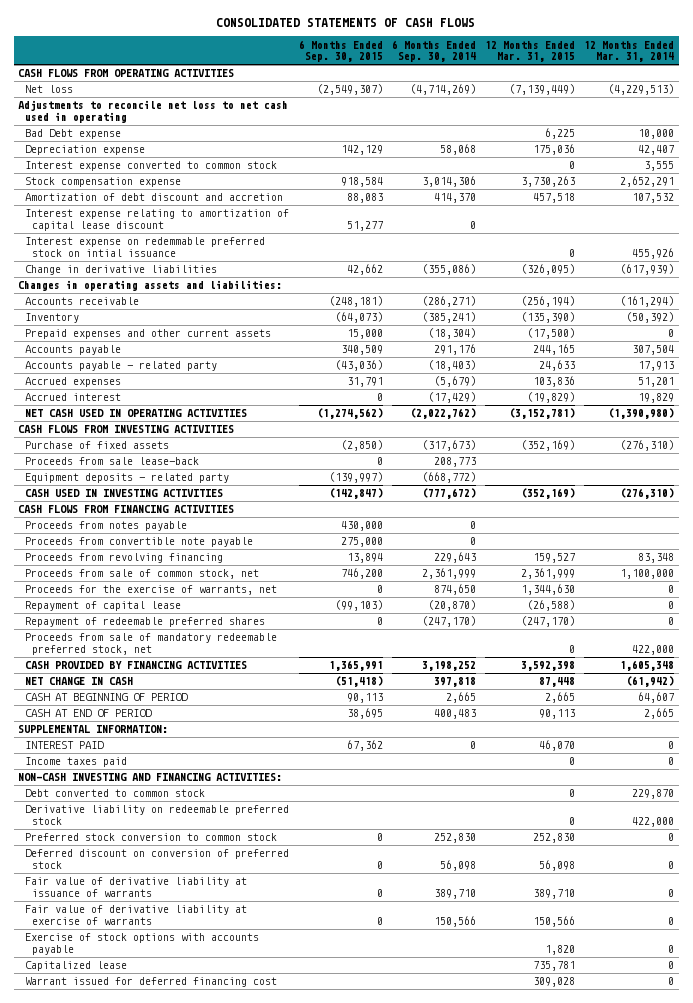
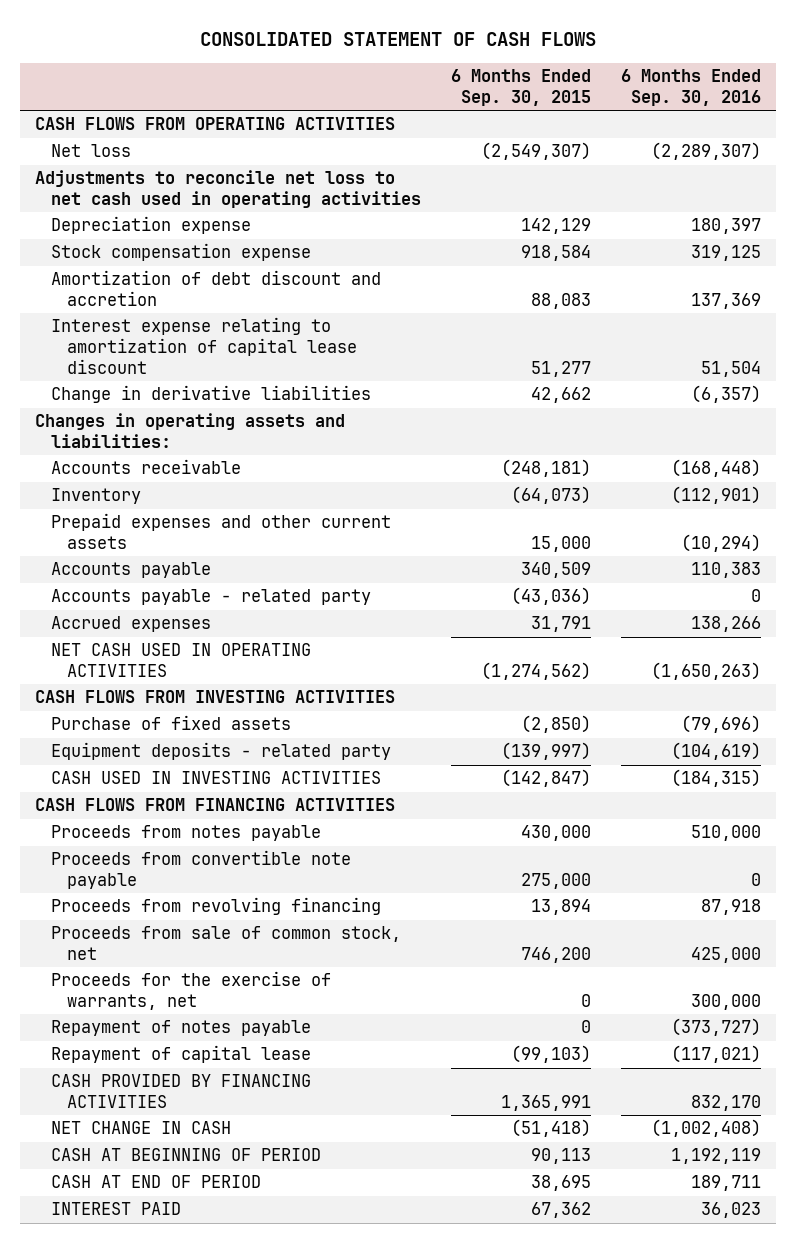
[216,18,476,28] CONSOLIDATED STATEMENTS OF CASH FLOWS -> [200,31,597,46] CONSOLIDATED STATEMENT OF CASH FLOWS
[391,39,476,62] 6 Months Ended Sep. 30, 2014 -> none
[485,40,576,62] 12 Months Ended Mar. 31, 2015 -> none
[584,40,675,62] 12 Months Ended Mar. 31, 2014 -> none
none -> [621,69,762,106] 6 Months Ended Sep. 30, 2016
[25,129,122,140] Bad Debt expense -> none
[18,100,289,123] Adjustments to reconcile net loss to net cash used in operating -> [35,170,421,209] Adjustments to reconcile net loss to net cash used in operating activities
[25,161,278,172] Interest expense converted to common stock -> none
[25,237,266,257] Interest expense on redemmable preferred stock on intial issuance -> none
[25,393,122,402] Accrued interest -> none
[25,457,200,466] Proceeds from sale lease-back -> none
none -> [50,1020,311,1037] Repayment of notes payable
[25,617,266,628] Repayment of redeemable preferred shares -> none
[25,633,278,655] Proceeds from sale of mandatory redeemable preferred stock, net -> none
[18,725,169,734] SUPPLEMENTAL INFORMATION: -> none
[25,757,128,768] Income taxes paid -> none
[18,773,283,782] NON-CASH INVESTING AND FINANCING ACTIVITIES: -> none
[25,789,206,798] Debt converted to common stock -> none
[25,805,290,825] Derivative liability on redeemable preferred stock -> none
[25,833,278,842] Preferred stock conversion to common stock -> none
[25,849,290,869] Deferred discount on conversion of preferred stock -> none
[25,877,248,897] Fair value of derivative liability at issuance of warrants -> none
[25,905,248,925] Fair value of derivative liability at exercise of warrants -> none
[25,933,260,955] Exercise of stock options with accounts payable -> none
[25,961,128,972] Capitalized lease -> none
[25,977,278,988] Warrant issued for deferred financing cost -> none

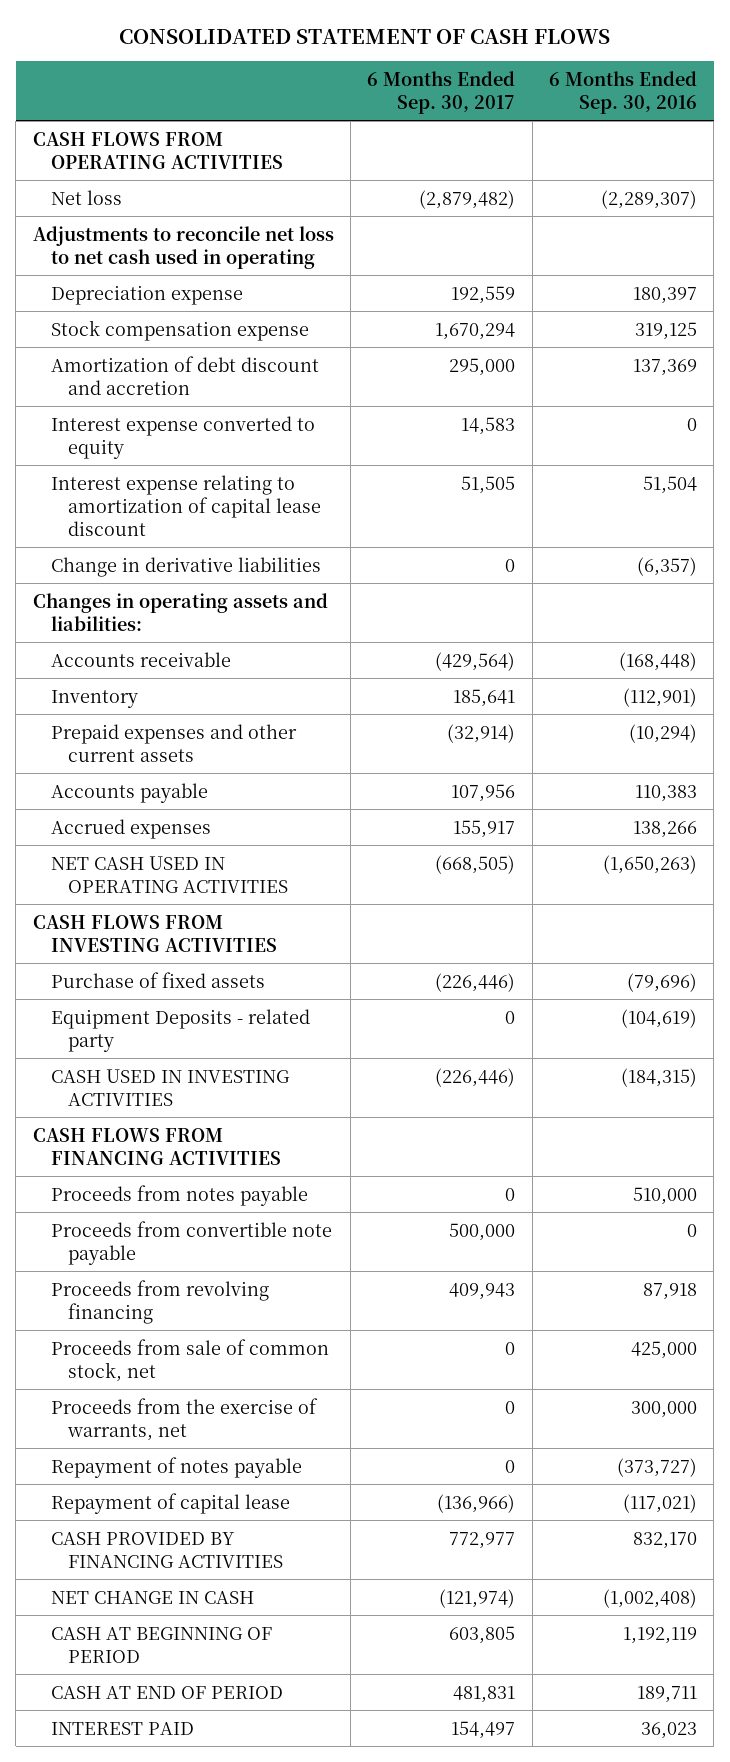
[451,69,592,106] 6 Months Ended Sep. 30, 2015 -> none
none -> [367,70,516,114] 6 Months Ended Sep. 30, 2017
[35,170,421,209] Adjustments to reconcile net loss to net cash used in operating activities -> [32,225,334,269] Adjustments to reconcile net loss to net cash used in operating
none -> [50,415,315,459] Interest expense converted to equity
[50,589,371,606] Accounts payable - related party -> none
[50,742,391,761] Equipment deposits - related party -> [50,1008,310,1052] Equipment Deposits - related party
[50,971,331,1011] Proceeds for the exercise of warrants, net -> [50,1397,318,1441] Proceeds from the exercise of warrants, net

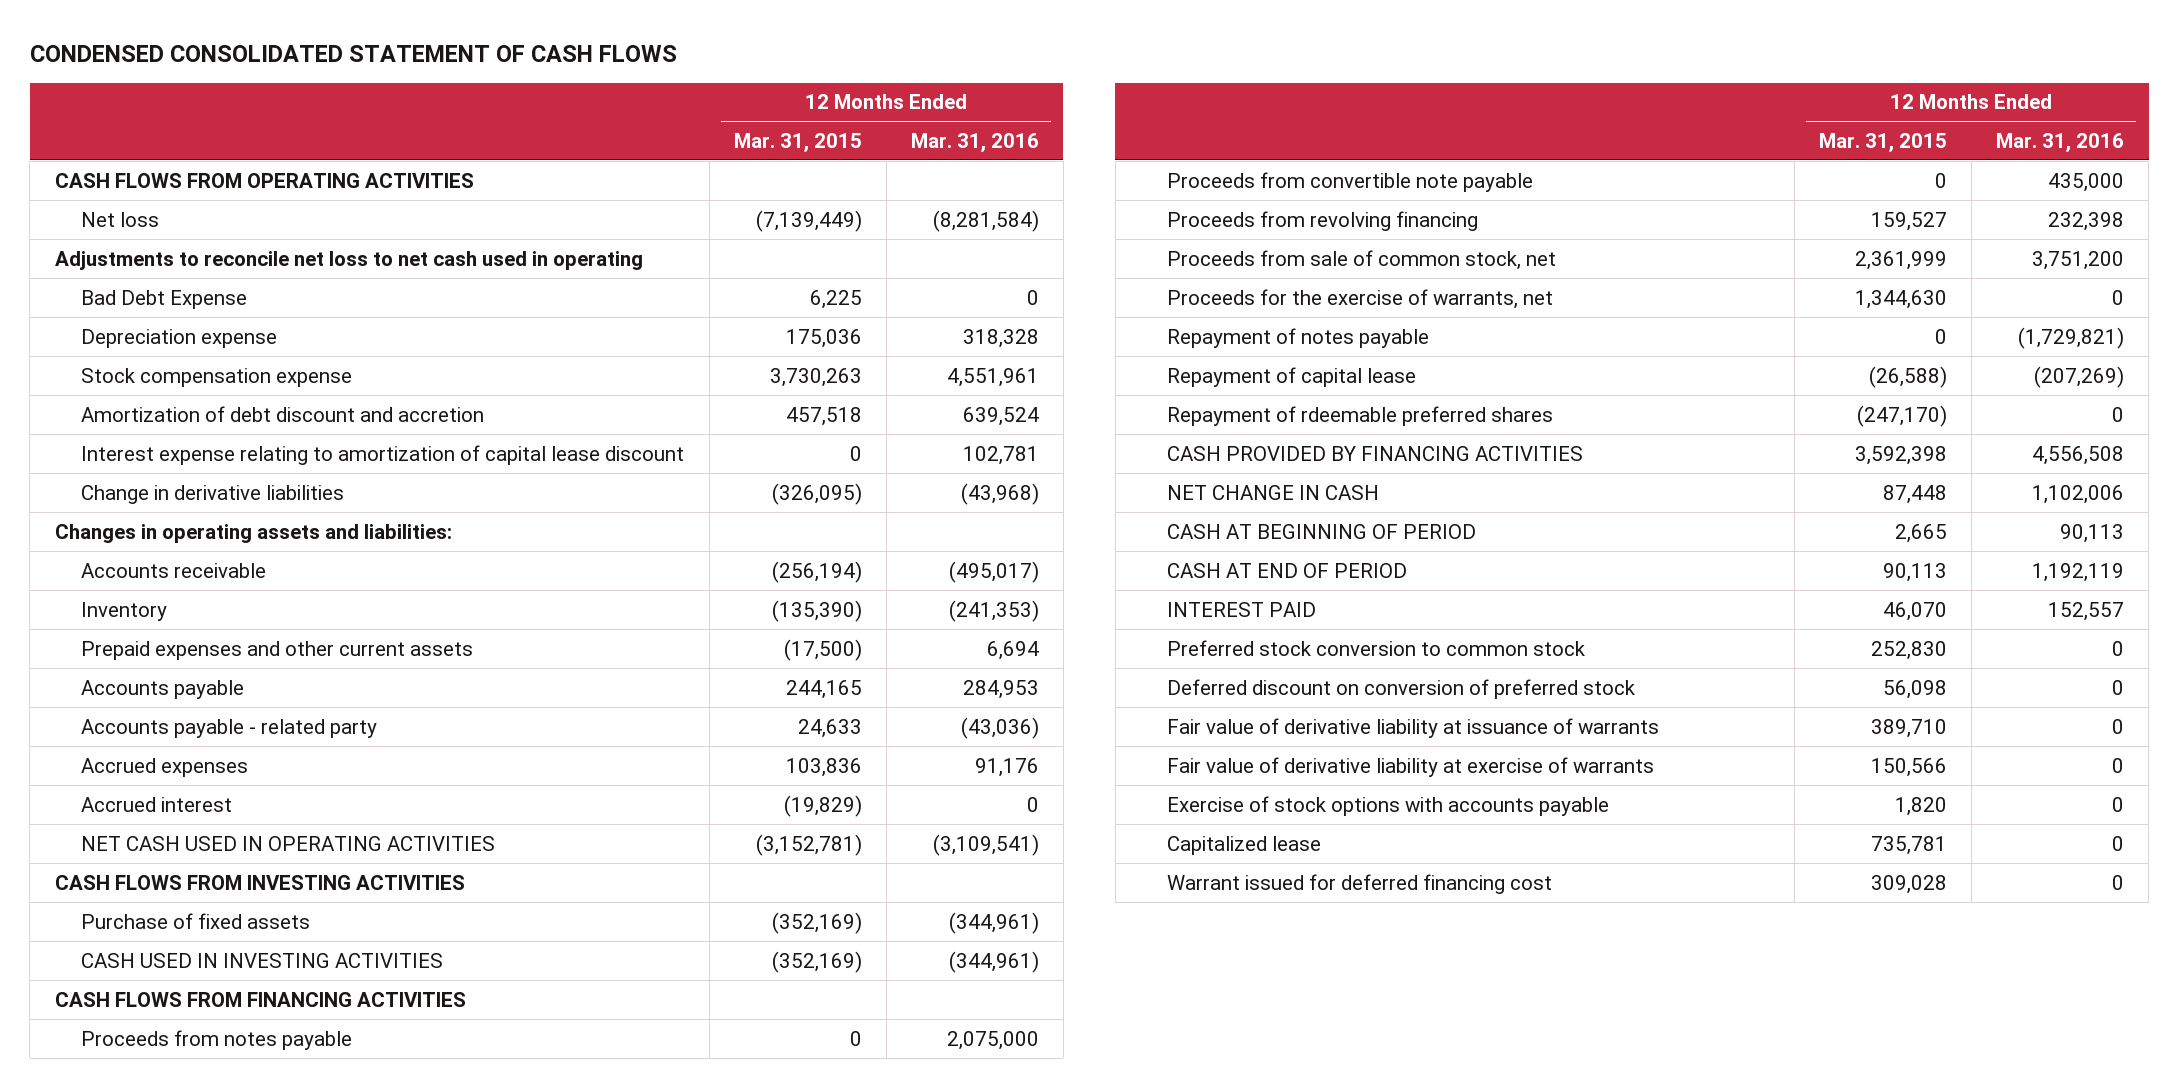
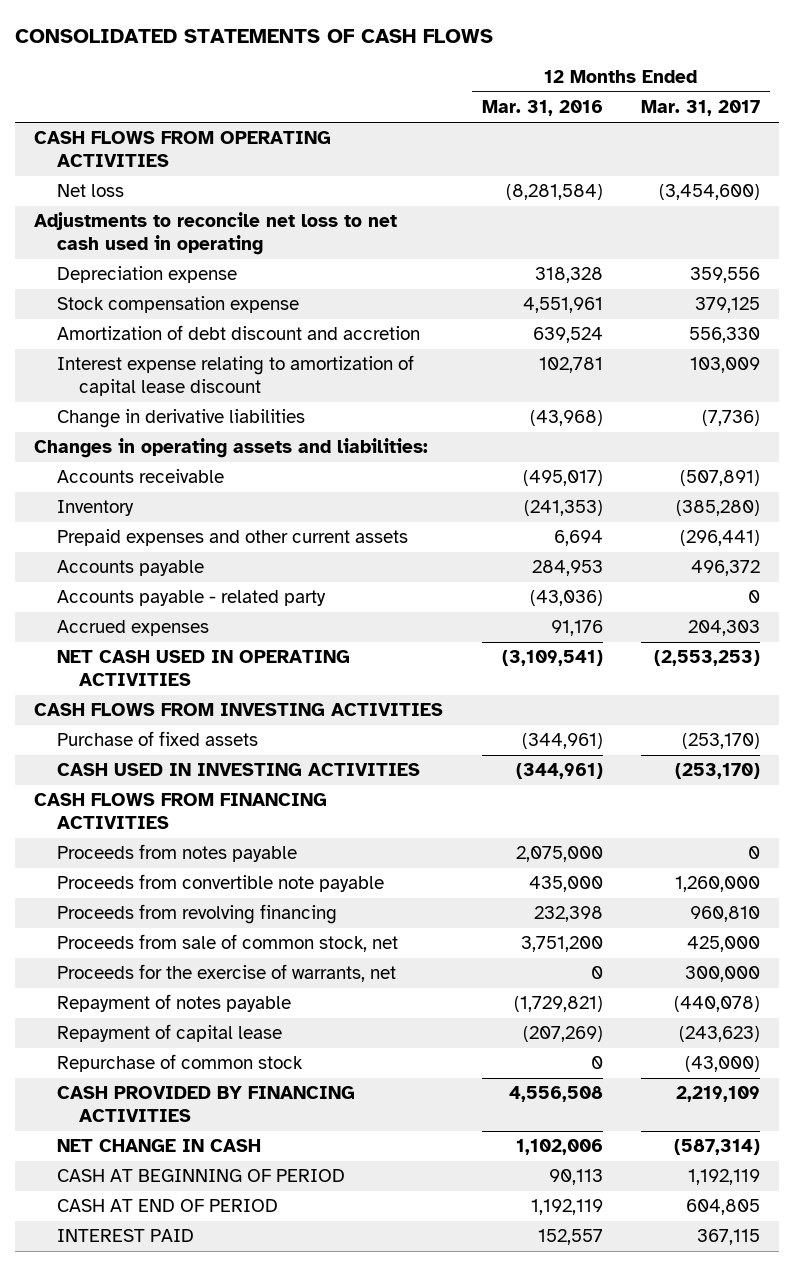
[29,44,677,62] CONDENSED CONSOLIDATED STATEMENT OF CASH FLOWS -> [14,29,493,44] CONSOLIDATED STATEMENTS OF CASH FLOWS
[733,132,862,153] Mar. 31, 2015 -> none
none -> [641,100,761,117] Mar. 31, 2017
[81,289,248,309] Bad Debt Expense -> none
[81,796,233,812] Accrued interest -> none
[1166,405,1553,426] Repayment of rdeemable preferred shares -> none
none -> [56,1054,303,1073] Repurchase of common stock
[1166,639,1585,656] Preferred stock conversion to common stock -> none
[1166,678,1635,699] Deferred discount on conversion of preferred stock -> none
[1166,717,1659,738] Fair value of derivative liability at issuance of warrants -> none
[1166,756,1654,777] Fair value of derivative liability at exercise of warrants -> none
[1166,795,1609,816] Exercise of stock options with accounts payable -> none
[1166,835,1321,855] Capitalized lease -> none
[1166,873,1552,894] Warrant issued for deferred financing cost -> none

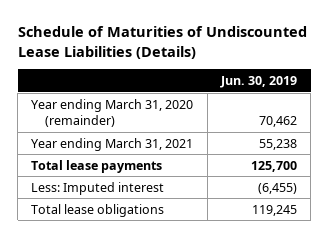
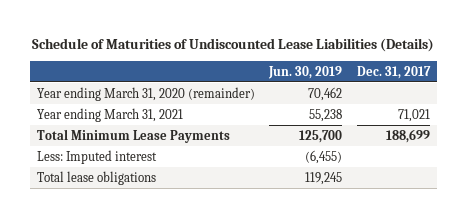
none -> [356,65,431,79] Dec. 31, 2017
[31,159,163,173] Total lease payments -> [36,128,230,143] Total Minimum Lease Payments

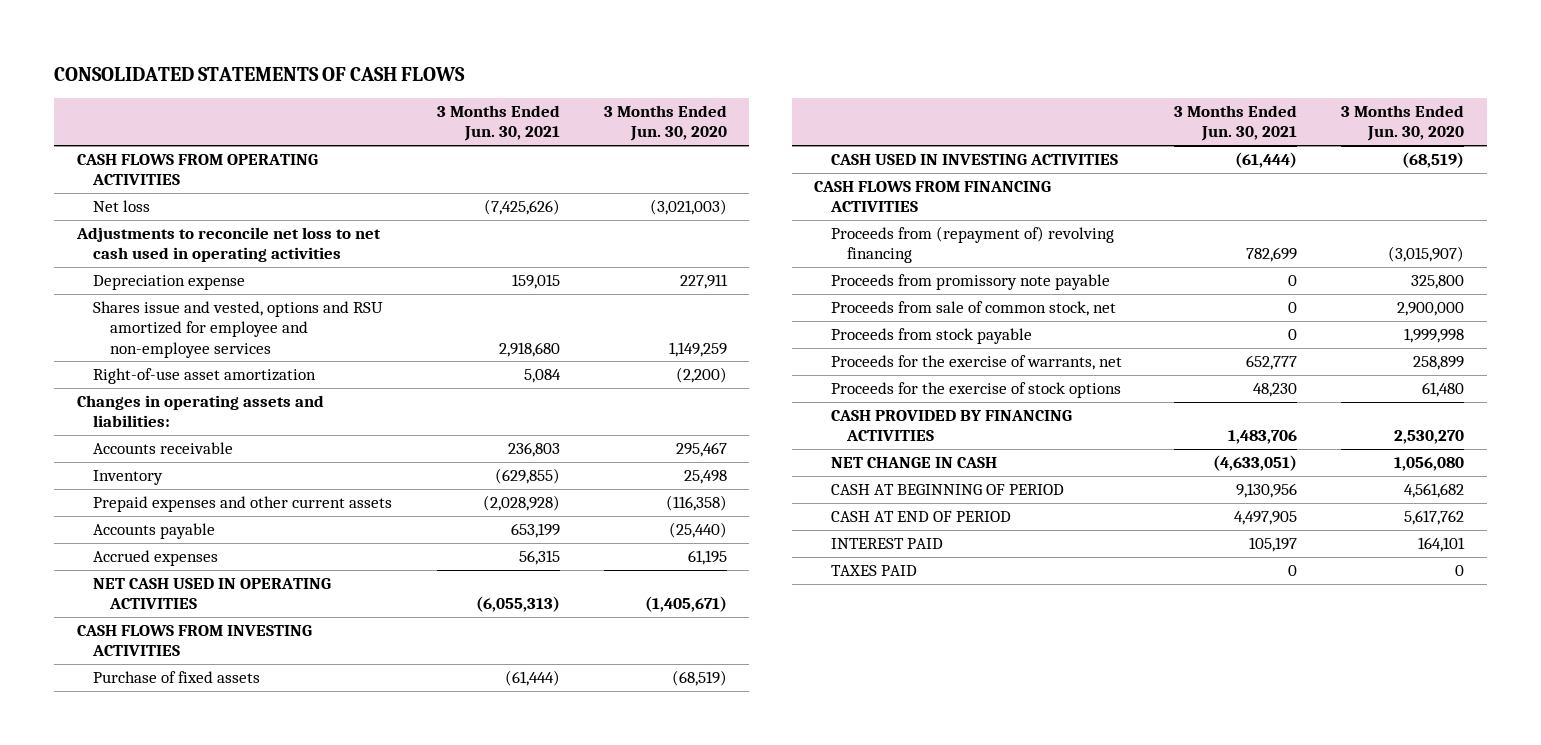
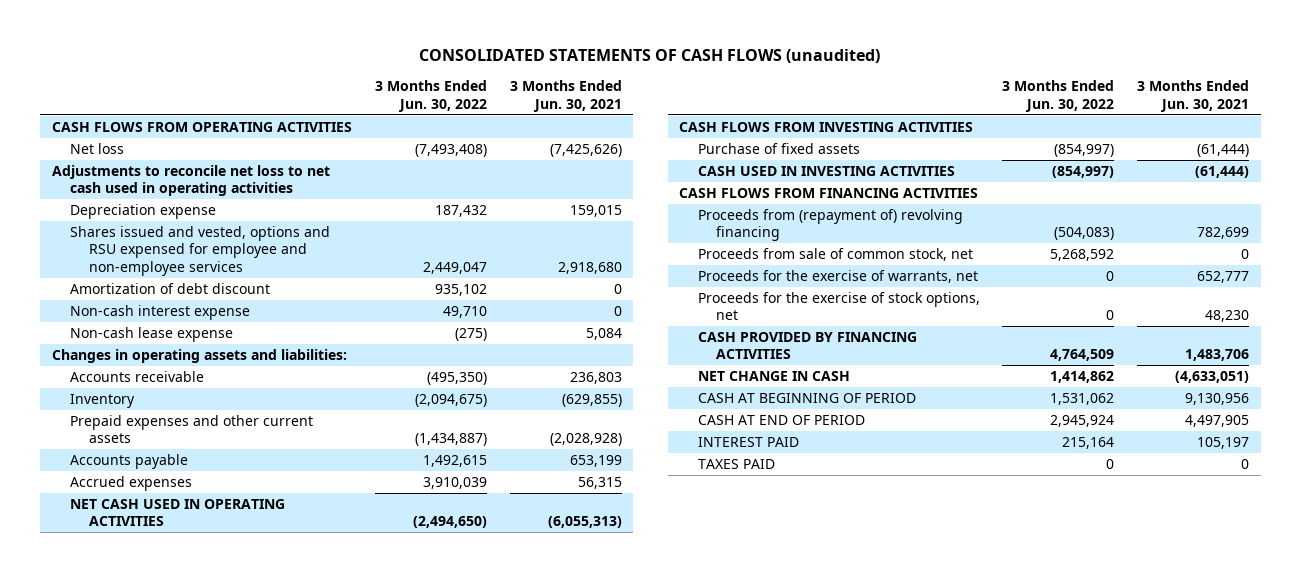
[54,66,466,81] CONSOLIDATED STATEMENTS OF CASH FLOWS -> [419,49,881,64] CONSOLIDATED STATEMENTS OF CASH FLOWS (unaudited)
[603,105,727,142] 3 Months Ended Jun. 30, 2020 -> none
none -> [374,80,487,112] 3 Months Ended Jun. 30, 2022
[93,301,384,358] Shares issue and vested, options and RSU amortized for employee and non-employee services -> [70,225,331,276] Shares issued and vested, options and RSU expensed for employee and non-employee services
none -> [70,282,271,294] Amortization of debt discount
none -> [70,304,251,320] Non-cash interest expense
[93,368,317,385] Right-of-use asset amortization -> [70,326,234,342] Non-cash lease expense
[830,274,1110,291] Proceeds from promissory note payable -> none
[830,328,1032,345] Proceeds from stock payable -> none
[830,382,1121,399] Proceeds for the exercise of stock options -> [697,291,980,321] Proceeds for the exercise of stock options, net

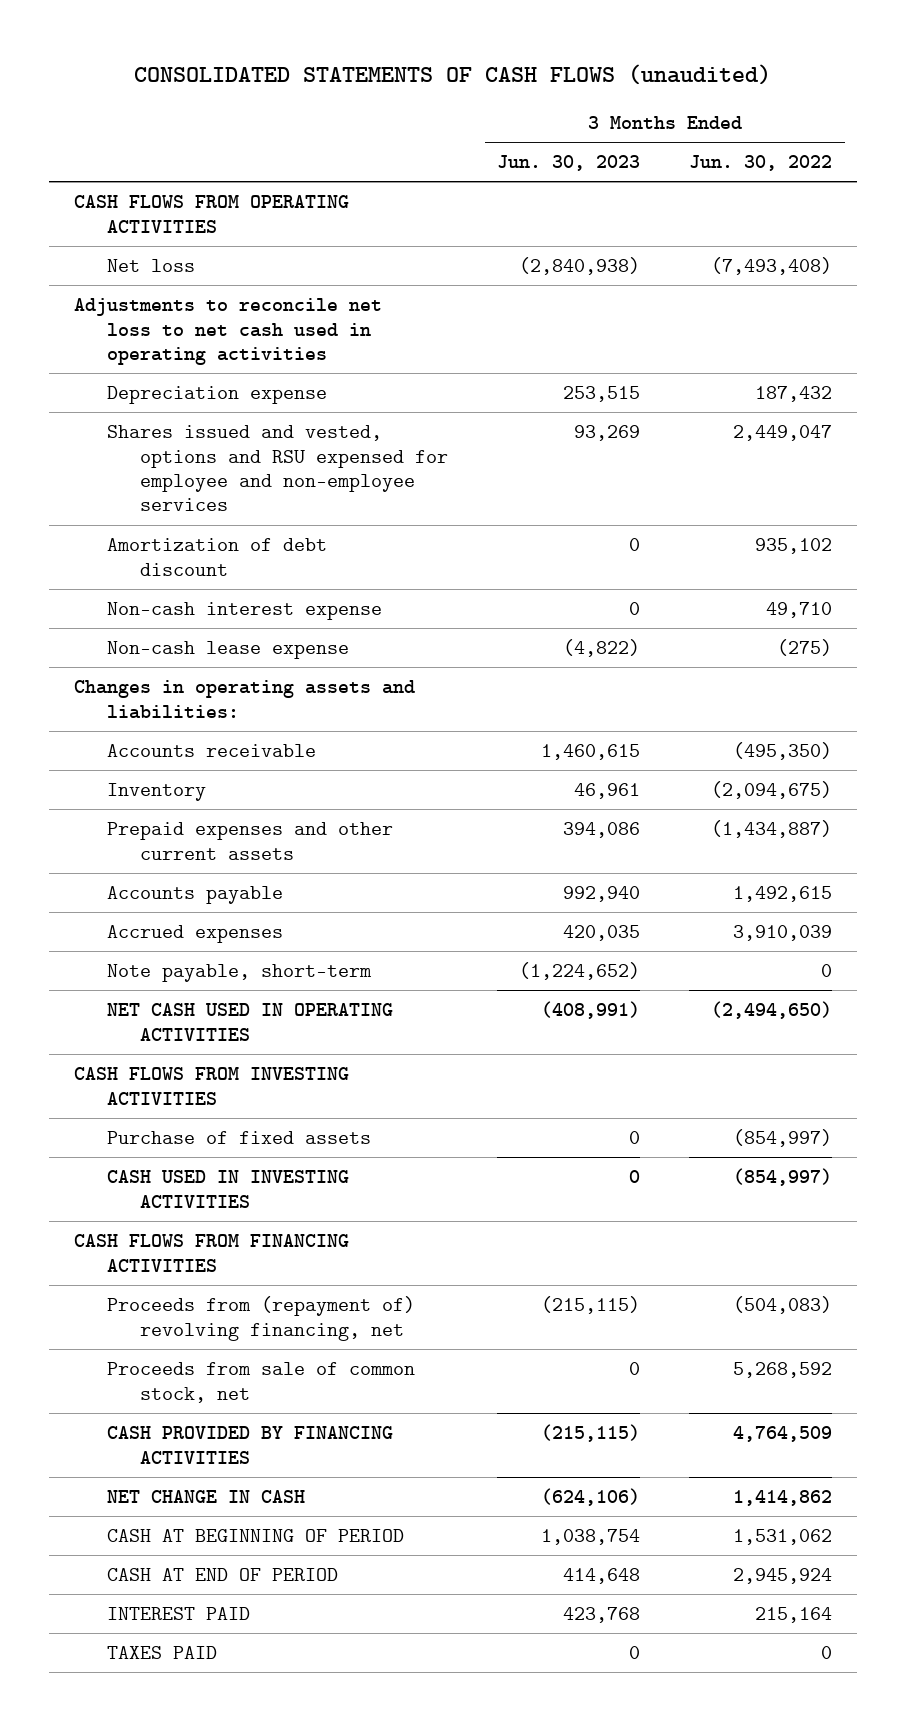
[509,80,622,112] 3 Months Ended Jun. 30, 2021 -> none
none -> [497,155,641,172] Jun. 30, 2023
none -> [106,964,372,983] Note payable, short-term
[697,208,963,242] Proceeds from (repayment of) revolving financing -> [106,1296,415,1341] Proceeds from (repayment of) revolving financing, net
[697,269,978,283] Proceeds for the exercise of warrants, net -> none
[697,291,980,321] Proceeds for the exercise of stock options, net -> none

